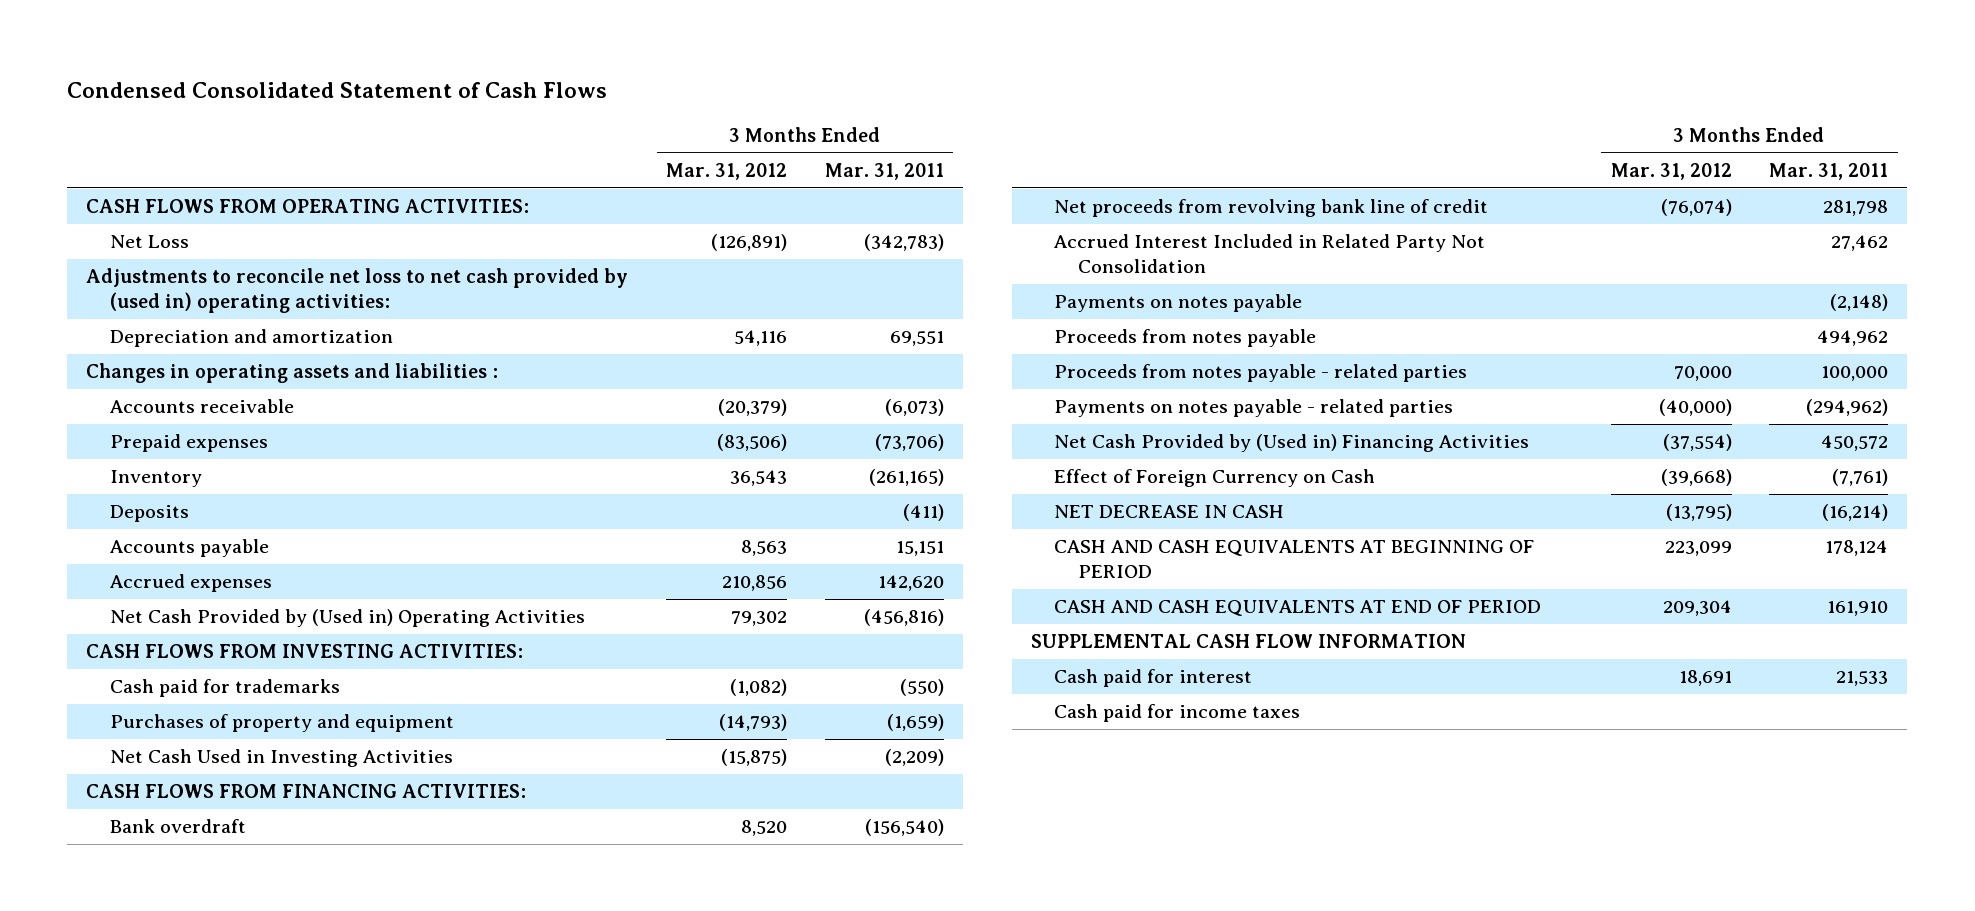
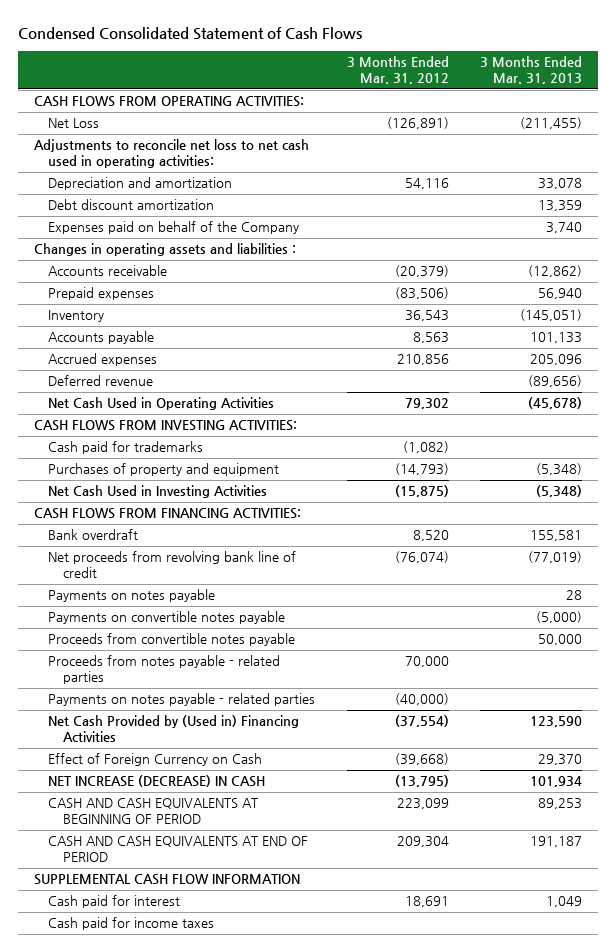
[824,163,944,181] Mar. 31, 2011 -> none
none -> [480,56,583,85] 3 Months Ended Mar. 31, 2013
[86,268,629,314] Adjustments to reconcile net loss to net cash provided by (used in) operating activities: -> [33,139,309,169] Adjustments to reconcile net loss to net cash used in operating activities:
none -> [48,199,215,211] Debt discount amortization
none -> [48,221,300,235] Expenses paid on behalf of the Company
[109,505,189,523] Deposits -> none
none -> [48,375,154,387] Deferred revenue
[109,609,585,628] Net Cash Provided by (Used in) Operating Activities -> [48,397,275,411] Net Cash Used in Operating Activities
[1054,234,1486,274] Accrued Interest Included in Related Party Not Consolidation -> none
none -> [48,611,286,625] Payments on convertible notes payable
[1054,329,1317,348] Proceeds from notes payable -> [48,633,296,647] Proceeds from convertible notes payable
[1054,505,1285,519] NET DECREASE IN CASH -> [48,775,266,788] NET INCREASE (DECREASE) IN CASH

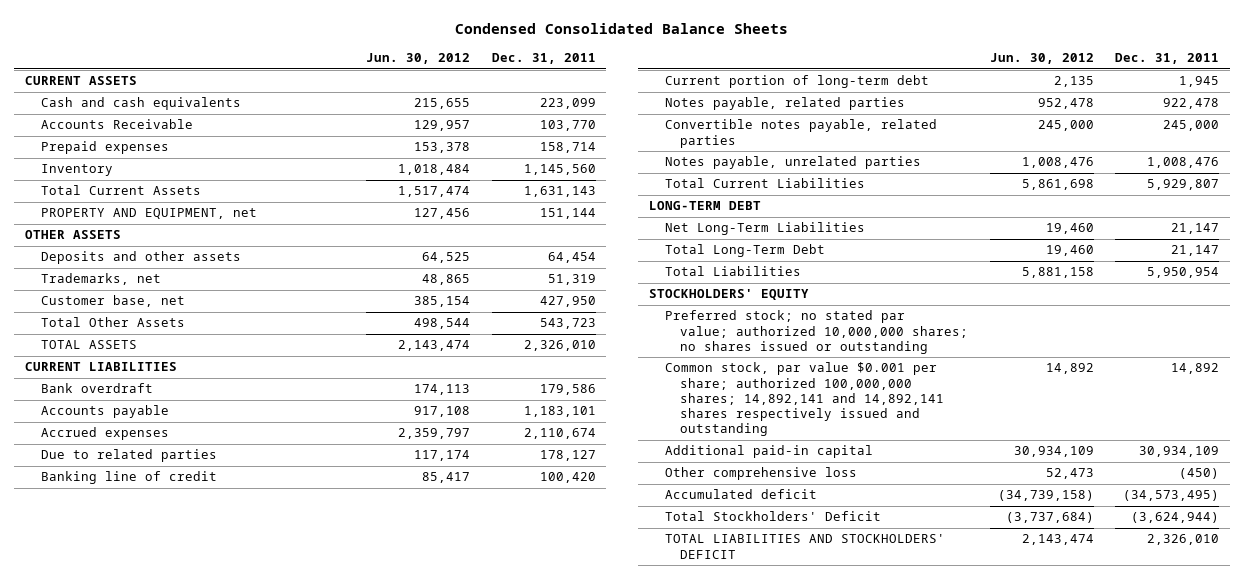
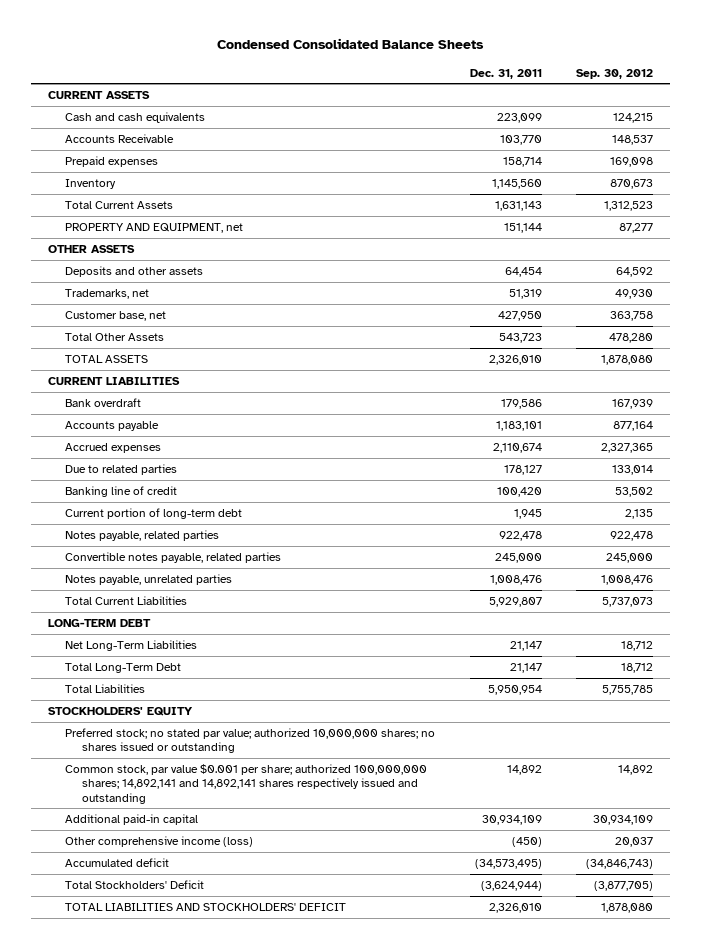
[365,53,470,65] Jun. 30, 2012 -> none
none -> [576,68,654,79] Sep. 30, 2012
[664,467,857,481] Other comprehensive loss -> [64,835,253,847] Other comprehensive income (loss)

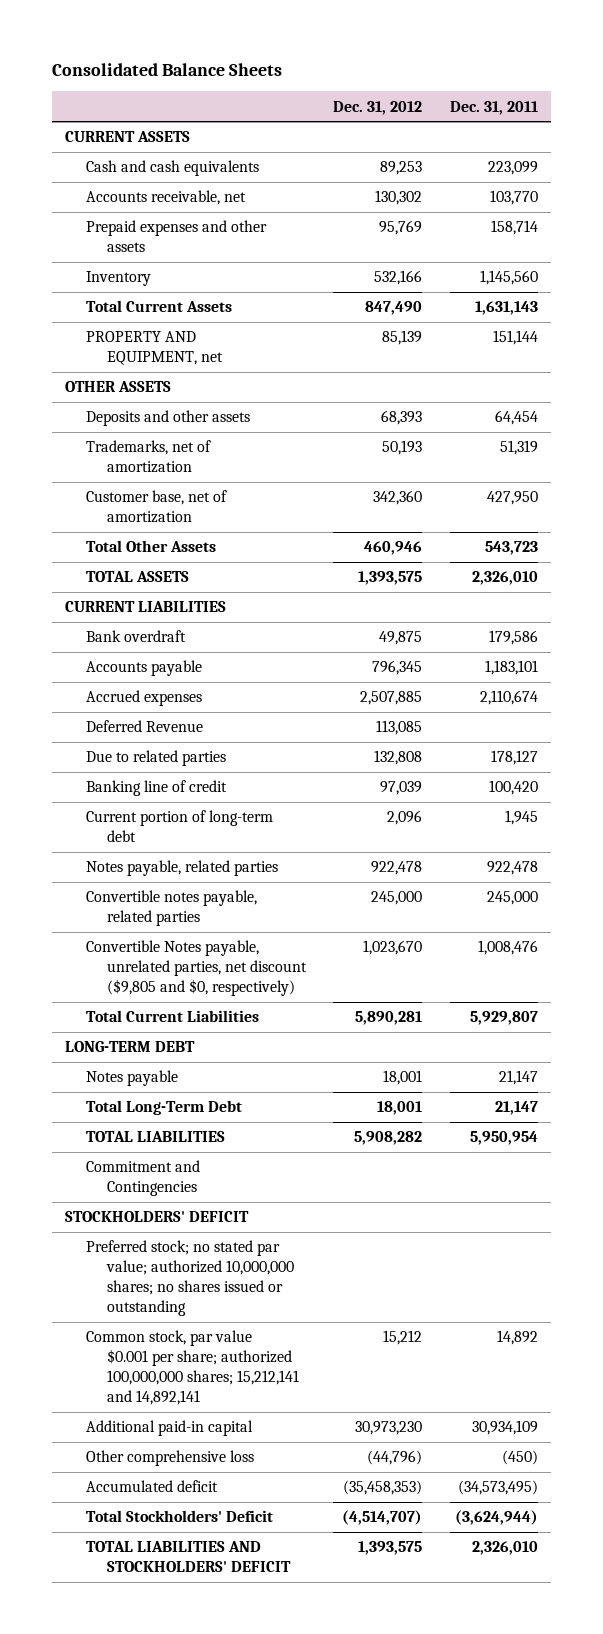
[217,38,485,50] Condensed Consolidated Balance Sheets -> [51,62,282,76] Consolidated Balance Sheets
[576,68,654,79] Sep. 30, 2012 -> none
none -> [333,100,423,115] Dec. 31, 2012
[64,133,174,143] Accounts Receivable -> [86,190,247,206] Accounts receivable, net
[64,155,158,167] Prepaid expenses -> [86,220,268,253] Prepaid expenses and other assets
[64,288,149,299] Trademarks, net -> [86,440,212,474] Trademarks, net of amortization
[64,310,166,321] Customer base, net -> [86,490,228,524] Customer base, net of amortization
none -> [86,720,204,733] Deferred Revenue
[64,573,232,585] Notes payable, unrelated parties -> [86,940,307,997] Convertible Notes payable, unrelated parties, net discount ($9,805 and $0, respectively)
[64,639,197,651] Net Long-Term Liabilities -> [86,1070,179,1087] Notes payable
[64,683,145,693] Total Liabilities -> [86,1131,226,1143] TOTAL LIABILITIES
none -> [86,1160,201,1197] Commitment and Contingencies
[47,706,193,716] STOCKHOLDERS' EQUITY -> [65,1211,250,1223] STOCKHOLDERS' DEFICIT
[64,763,427,804] Common stock, par value $0.001 per share; authorized 100,000,000 shares; 14,892,141 and 14,892,141 shares respectively issued and outstanding -> [86,1330,299,1406] Common stock, par value $0.001 per share; authorized 100,000,000 shares; 15,212,141 and 14,892,141
[64,835,253,847] Other comprehensive income (loss) -> [86,1450,255,1467] Other comprehensive loss

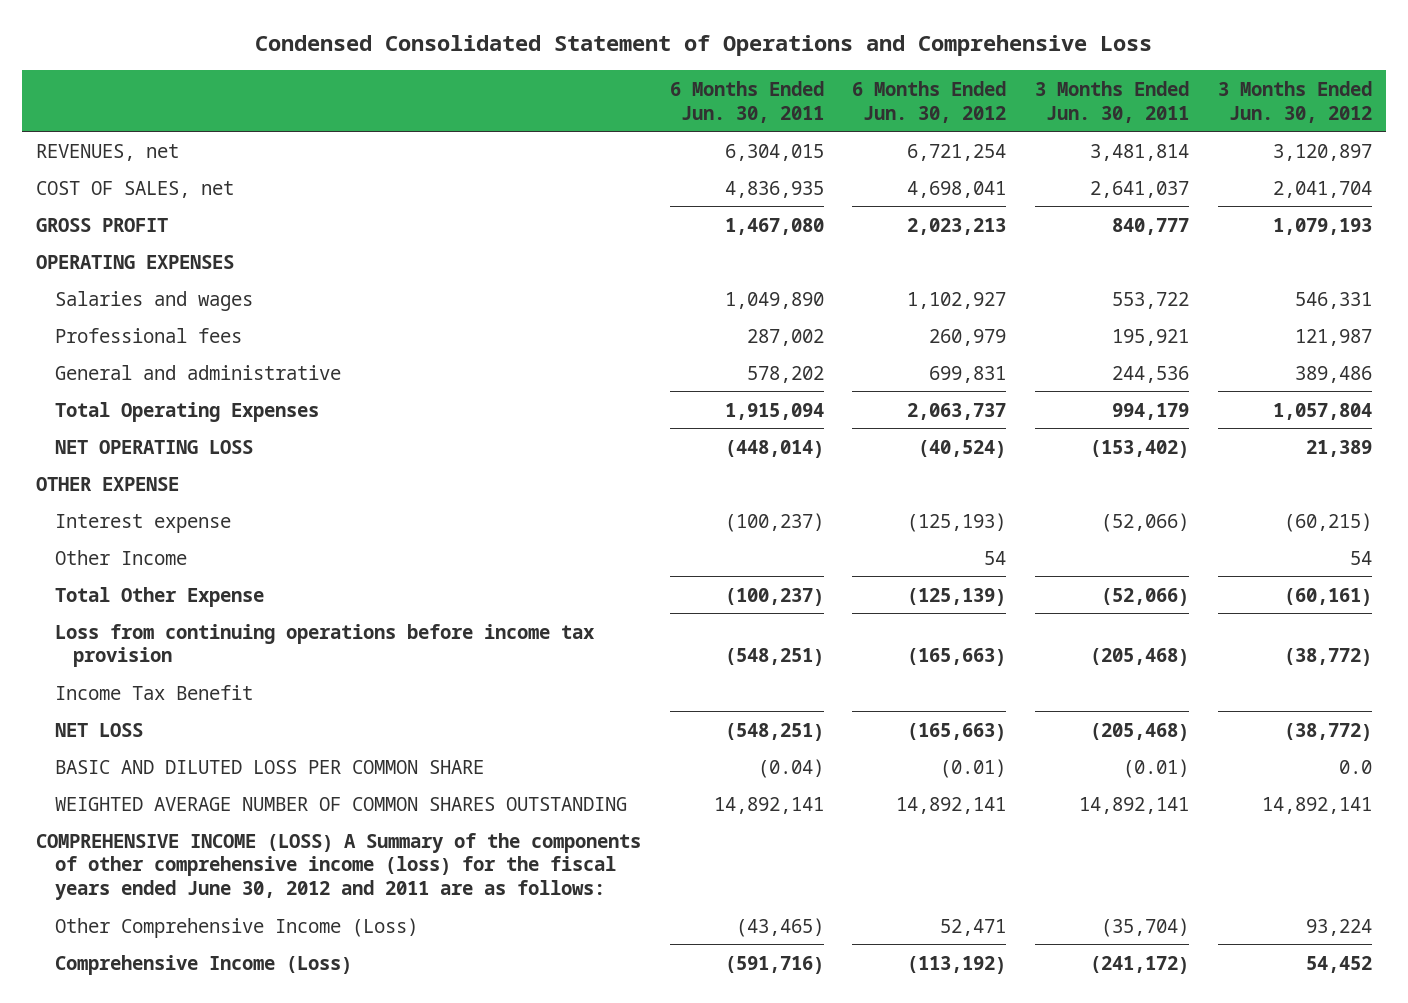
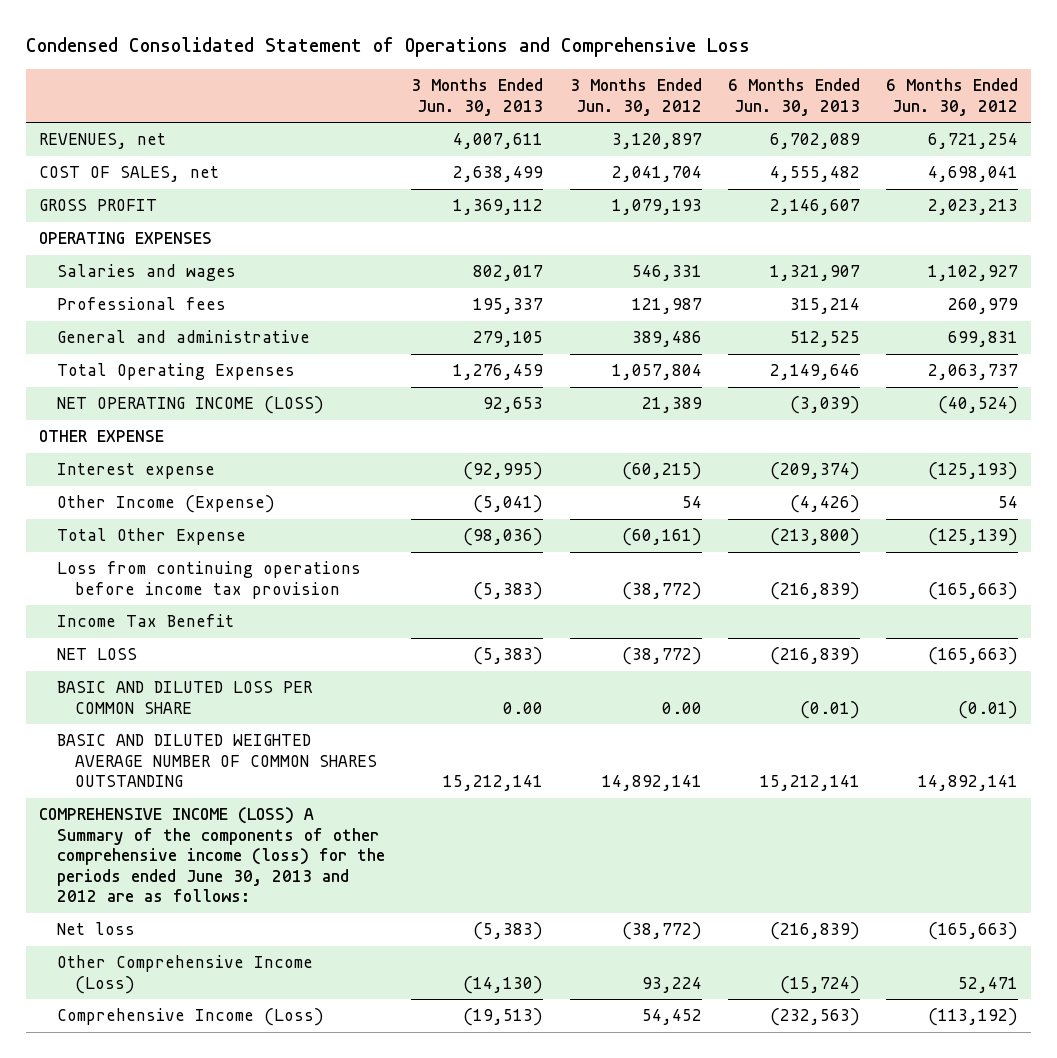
[669,80,824,123] 6 Months Ended Jun. 30, 2011 -> none
[1035,80,1190,123] 3 Months Ended Jun. 30, 2011 -> none
none -> [411,78,544,116] 3 Months Ended Jun. 30, 2013
none -> [727,78,860,116] 6 Months Ended Jun. 30, 2013
[54,439,253,454] NET OPERATING LOSS -> [57,396,325,415] NET OPERATING INCOME (LOSS)
[54,549,187,565] Other Income -> [57,495,276,514] Other Income (Expense)
[1338,759,1372,774] 0.0 -> [661,701,702,714] 0.00
[54,796,627,811] WEIGHTED AVERAGE NUMBER OF COMMON SHARES OUTSTANDING -> [57,734,377,788] BASIC AND DILUTED WEIGHTED AVERAGE NUMBER OF COMMON SHARES OUTSTANDING
[35,832,641,901] COMPREHENSIVE INCOME (LOSS) A Summary of the components of other comprehensive income (loss) for the fiscal years ended June 30, 2012 and 2011 are as follows: -> [39,807,386,903] COMPREHENSIVE INCOME (LOSS) A Summary of the components of other comprehensive income (loss) for the periods ended June 30, 2013 and 2012 are as follows:
none -> [57,922,136,936] Net loss

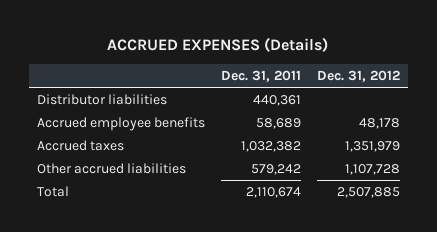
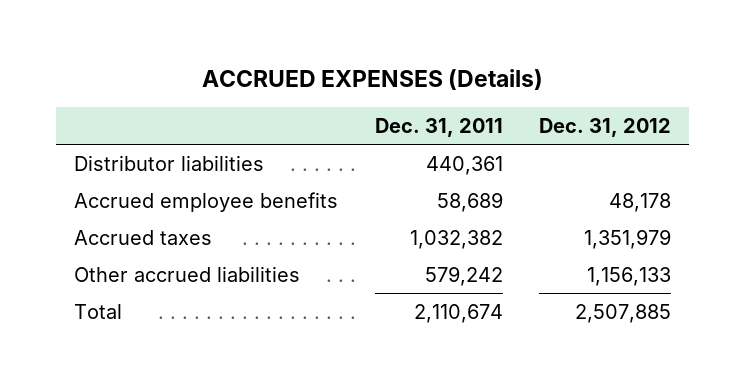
[345,163,401,175] 1,107,728 -> [586,266,671,286] 1,156,133

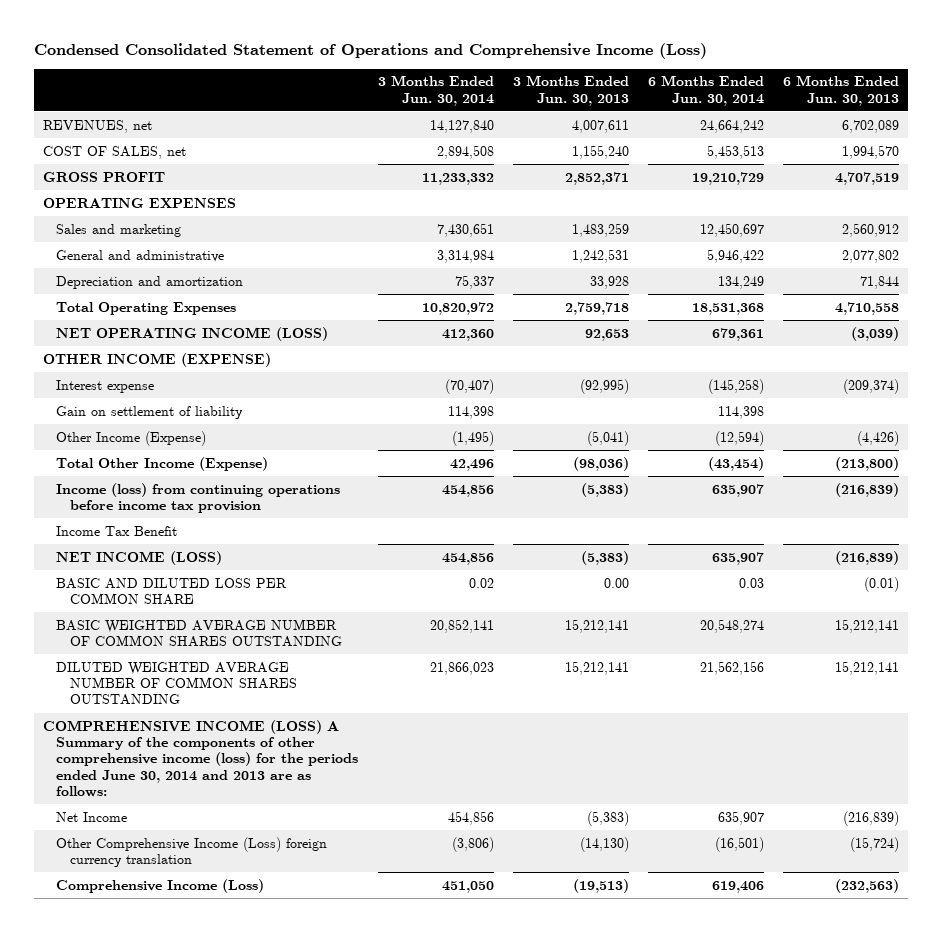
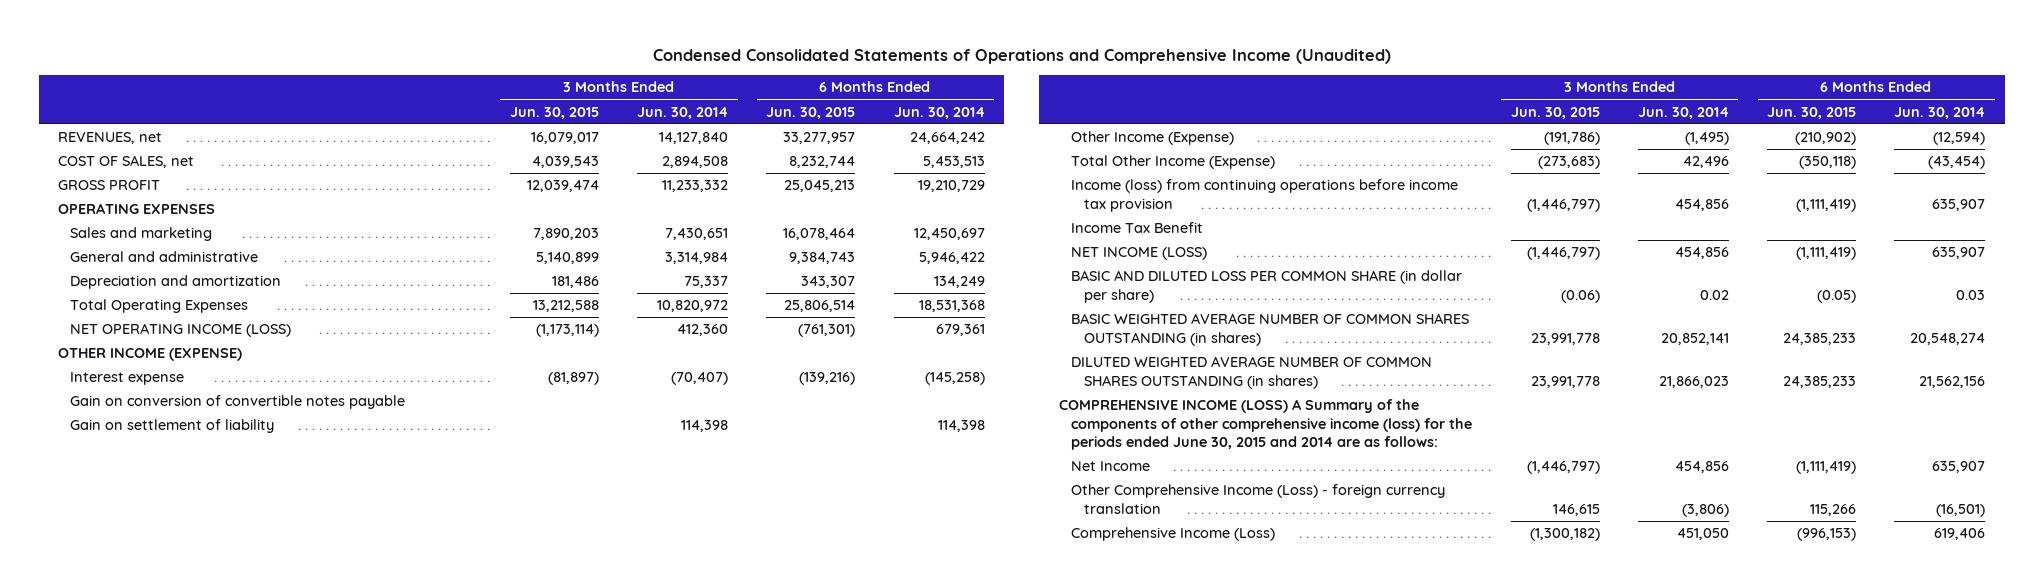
[33,43,707,60] Condensed Consolidated Statement of Operations and Comprehensive Income (Loss) -> [652,48,1391,64] Condensed Consolidated Statements of Operations and Comprehensive Income (Unaudited)
[512,75,629,106] 3 Months Ended Jun. 30, 2013 -> none
[782,75,899,106] 6 Months Ended Jun. 30, 2013 -> none
none -> [509,106,599,119] Jun. 30, 2015
none -> [766,106,856,119] Jun. 30, 2015
none -> [70,395,406,410] Gain on conversion of convertible notes payable
[56,577,288,605] BASIC AND DILUTED LOSS PER COMMON SHARE -> [1071,270,1463,303] BASIC AND DILUTED LOSS PER COMMON SHARE (in dollar per share)
[56,618,342,647] BASIC WEIGHTED AVERAGE NUMBER OF COMMON SHARES OUTSTANDING -> [1071,313,1470,346] BASIC WEIGHTED AVERAGE NUMBER OF COMMON SHARES OUTSTANDING (in shares)
[56,661,297,706] DILUTED WEIGHTED AVERAGE NUMBER OF COMMON SHARES OUTSTANDING -> [1071,356,1433,389] DILUTED WEIGHTED AVERAGE NUMBER OF COMMON SHARES OUTSTANDING (in shares)
[43,719,359,798] COMPREHENSIVE INCOME (LOSS) A Summary of the components of other comprehensive income (loss) for the periods ended June 30, 2014 and 2013 are as follows: -> [1058,399,1473,451] COMPREHENSIVE INCOME (LOSS) A Summary of the components of other comprehensive income (loss) for the periods ended June 30, 2015 and 2014 are as follows:
[56,836,328,867] Other Comprehensive Income (Loss) foreign currency translation -> [1071,484,1446,514] Other Comprehensive Income (Loss) - foreign currency translation

